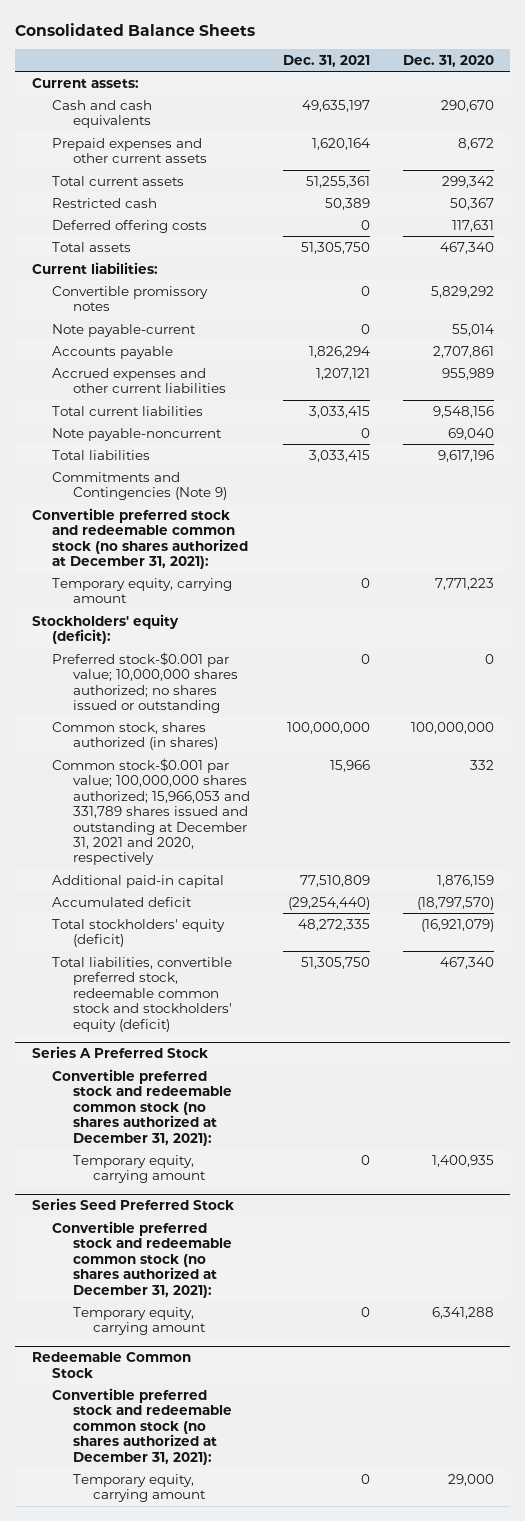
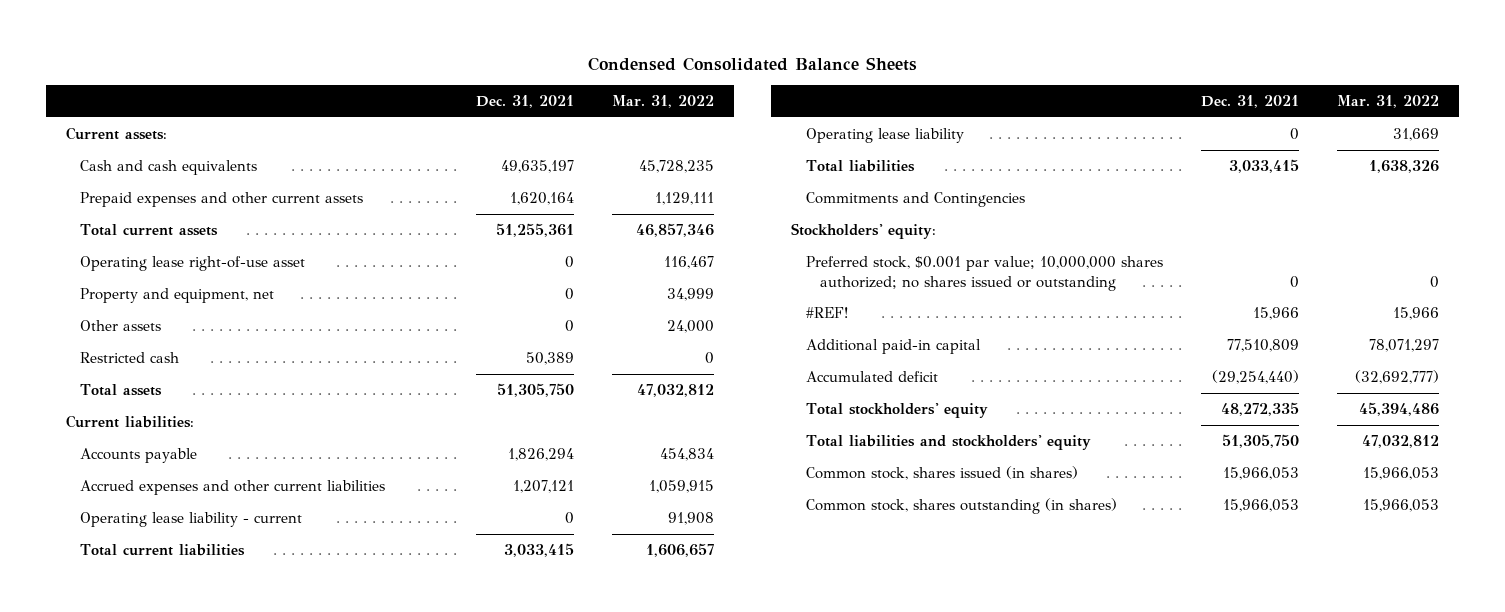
[15,22,256,36] Consolidated Balance Sheets -> [587,56,917,71] Condensed Consolidated Balance Sheets
[402,54,494,67] Dec. 31, 2020 -> none
none -> [612,95,715,109] Mar. 31, 2022
none -> [80,256,306,272] Operating lease right-of-use asset
none -> [80,288,275,304] Property and equipment, net
none -> [80,320,162,332] Other assets
[52,219,208,233] Deferred offering costs -> none
[52,285,209,312] Convertible promissory notes -> none
[52,323,197,337] Note payable-current -> none
none -> [80,512,303,528] Operating lease liability - current
[52,427,223,441] Note payable-noncurrent -> none
none -> [805,128,964,144] Operating lease liability
[31,507,249,570] Convertible preferred stock and redeemable common stock (no shares authorized at December 31, 2021): -> none
[52,577,233,604] Temporary equity, carrying amount -> none
[52,721,218,751] Common stock, shares authorized (in shares) -> none
[52,471,227,501] Commitments and Contingencies (Note 9) -> [805,192,1025,208] Commitments and Contingencies
[31,613,179,645] Stockholders' equity (deficit): -> [790,223,936,240] Stockholders' equity:
[52,651,238,714] Preferred stock-$0.001 par value; 10,000,000 shares authorized; no shares issued or outstanding -> [805,256,1163,291] Preferred stock, $0.001 par value; 10,000,000 shares authorized; no shares issued or outstanding
[52,757,250,866] Common stock-$0.001 par value; 100,000,000 shares authorized; 15,966,053 and 331,789 shares issued and outstanding at December 31, 2021 and 2020, respectively -> [805,307,848,319] #REF!
[31,1046,208,1059] Series A Preferred Stock -> none
[52,1068,232,1146] Convertible preferred stock and redeemable common stock (no shares authorized at December 31, 2021): -> none
[72,1154,207,1184] Temporary equity, carrying amount -> none
[31,1198,234,1211] Series Seed Preferred Stock -> none
[52,1220,232,1298] Convertible preferred stock and redeemable common stock (no shares authorized at December 31, 2021): -> none
[72,1306,207,1336] Temporary equity, carrying amount -> none
[31,1352,191,1378] Redeemable Common Stock -> none
[52,1387,232,1465] Convertible preferred stock and redeemable common stock (no shares authorized at December 31, 2021): -> none
[72,1473,207,1503] Temporary equity, carrying amount -> none
[52,918,226,948] Total stockholders' equity (deficit) -> [805,403,988,419] Total stockholders' equity
[52,956,233,1032] Total liabilities, convertible preferred stock, redeemable common stock and stockholders' equity (deficit) -> [805,435,1091,451] Total liabilities and stockholders' equity
none -> [805,466,1078,481] Common stock, shares issued (in shares)
none -> [805,498,1117,515] Common stock, shares outstanding (in shares)

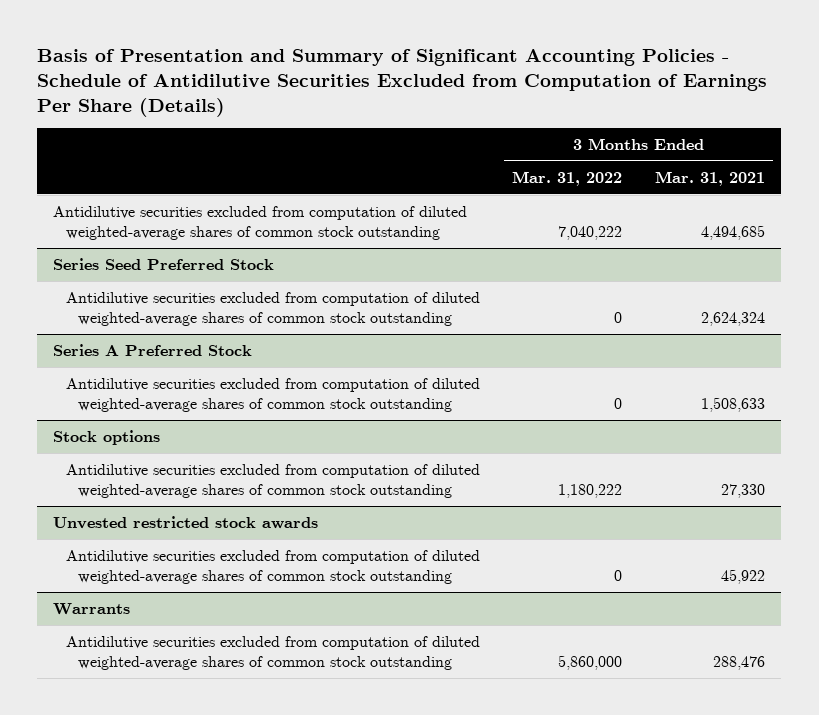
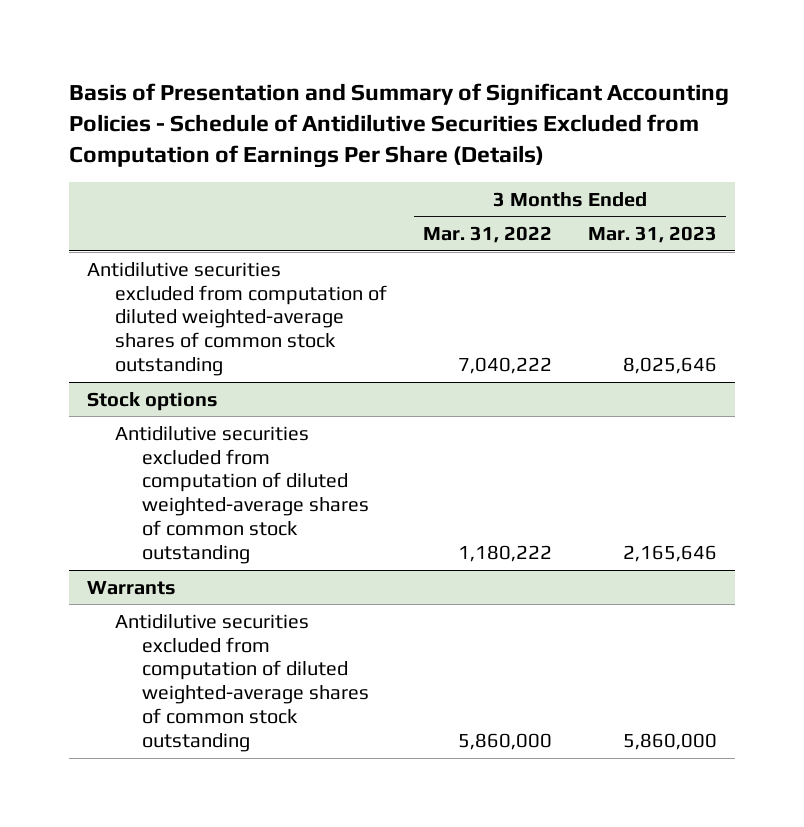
[655,170,766,186] Mar. 31, 2021 -> none
none -> [588,226,718,244] Mar. 31, 2023
[53,258,275,271] Series Seed Preferred Stock -> none
[65,292,480,327] Antidilutive securities excluded from computation of diluted weighted-average shares of common stock outstanding -> none
[53,344,253,357] Series A Preferred Stock -> none
[65,378,480,413] Antidilutive securities excluded from computation of diluted weighted-average shares of common stock outstanding -> none
[53,516,319,530] Unvested restricted stock awards -> none
[65,550,480,585] Antidilutive securities excluded from computation of diluted weighted-average shares of common stock outstanding -> none

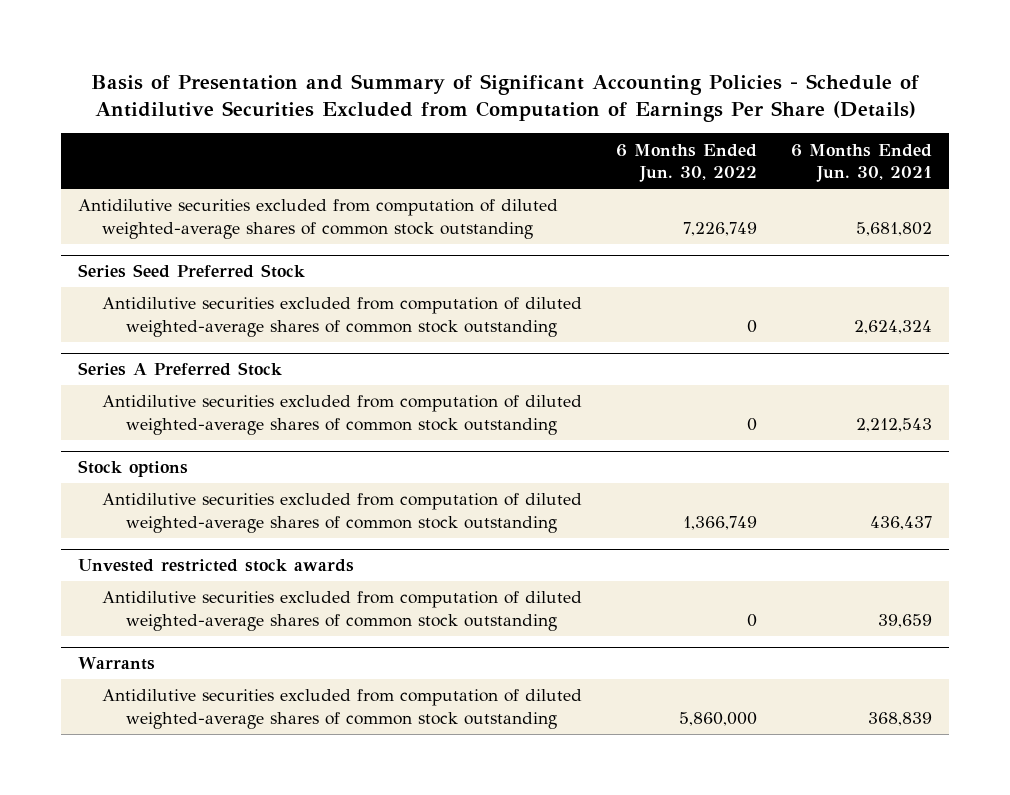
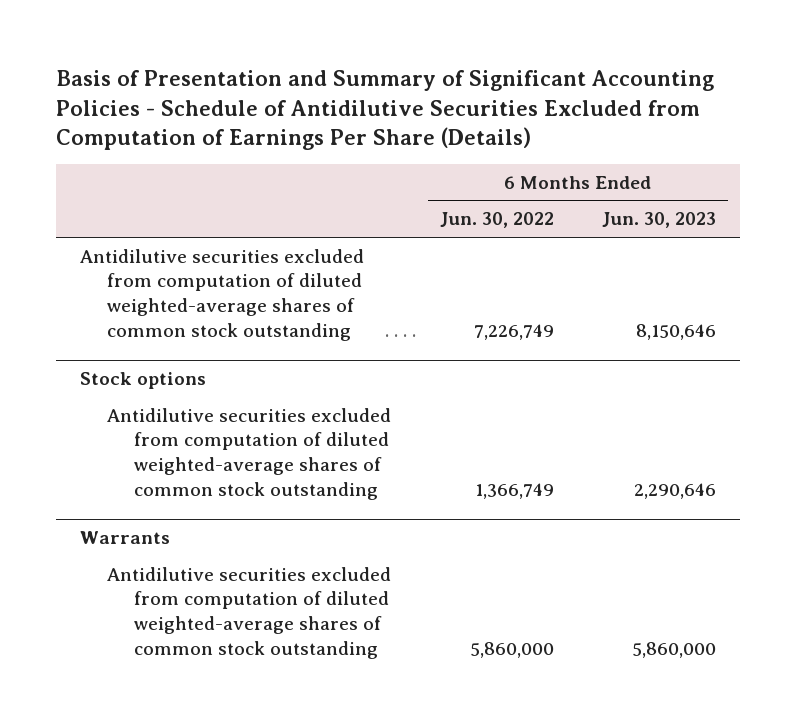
[790,143,932,183] 6 Months Ended Jun. 30, 2021 -> none
none -> [602,212,717,229] Jun. 30, 2023
[78,264,306,279] Series Seed Preferred Stock -> none
[101,297,582,337] Antidilutive securities excluded from computation of diluted weighted-average shares of common stock outstanding -> none
[78,362,283,377] Series A Preferred Stock -> none
[101,395,582,435] Antidilutive securities excluded from computation of diluted weighted-average shares of common stock outstanding -> none
[78,559,355,573] Unvested restricted stock awards -> none
[101,591,582,631] Antidilutive securities excluded from computation of diluted weighted-average shares of common stock outstanding -> none

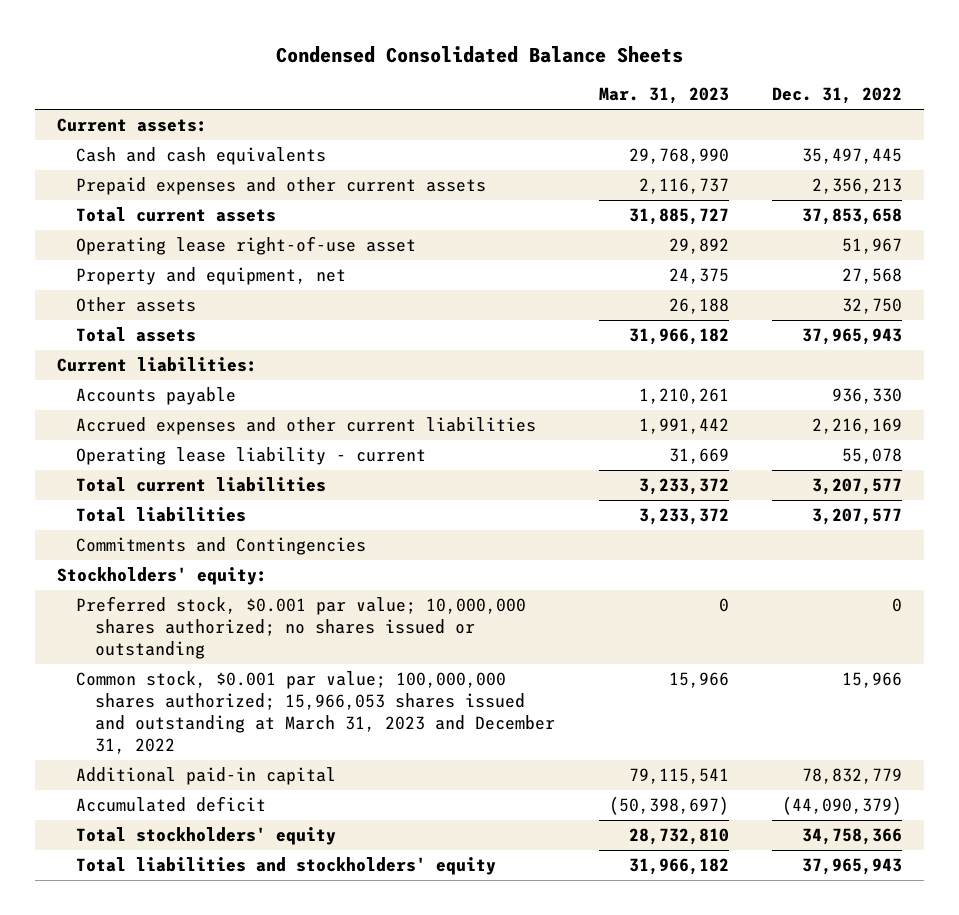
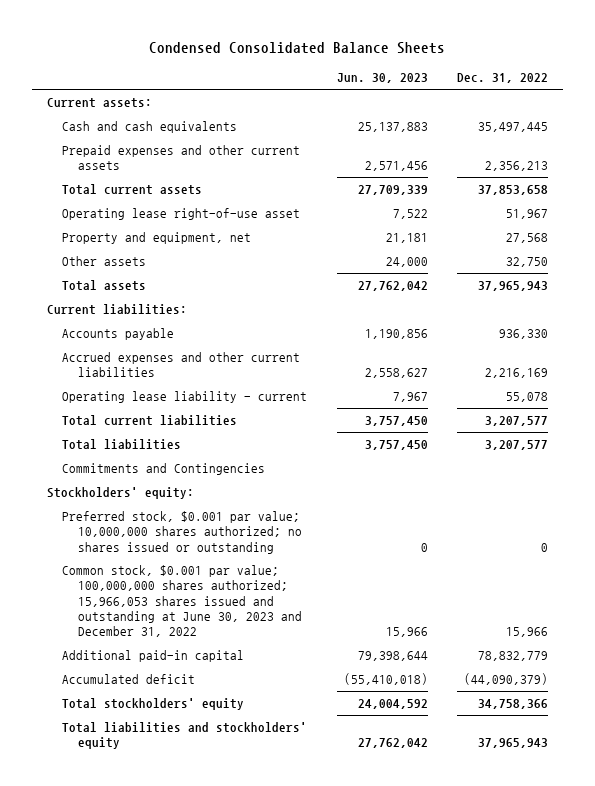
[598,87,729,105] Mar. 31, 2023 -> none
none -> [336,73,428,84] Jun. 30, 2023
[76,671,556,755] Common stock, $0.001 par value; 100,000,000 shares authorized; 15,966,053 shares issued and outstanding at March 31, 2023 and December 31, 2022 -> [62,564,303,638] Common stock, $0.001 par value; 100,000,000 shares authorized; 15,966,053 shares issued and outstanding at June 30, 2023 and December 31, 2022

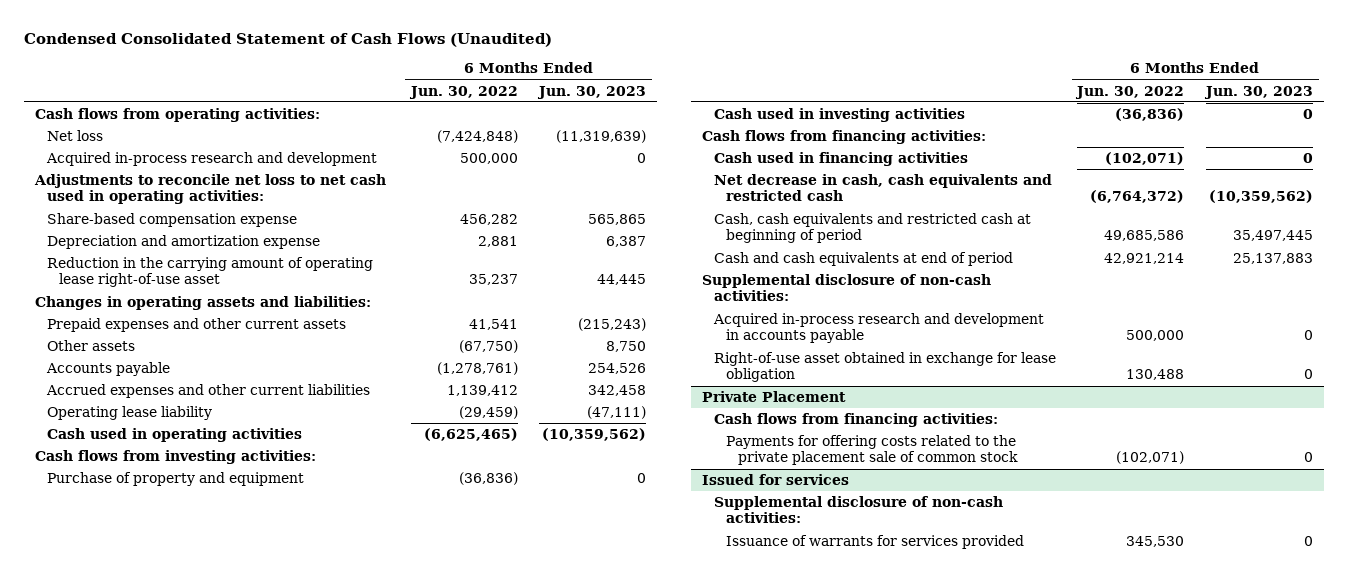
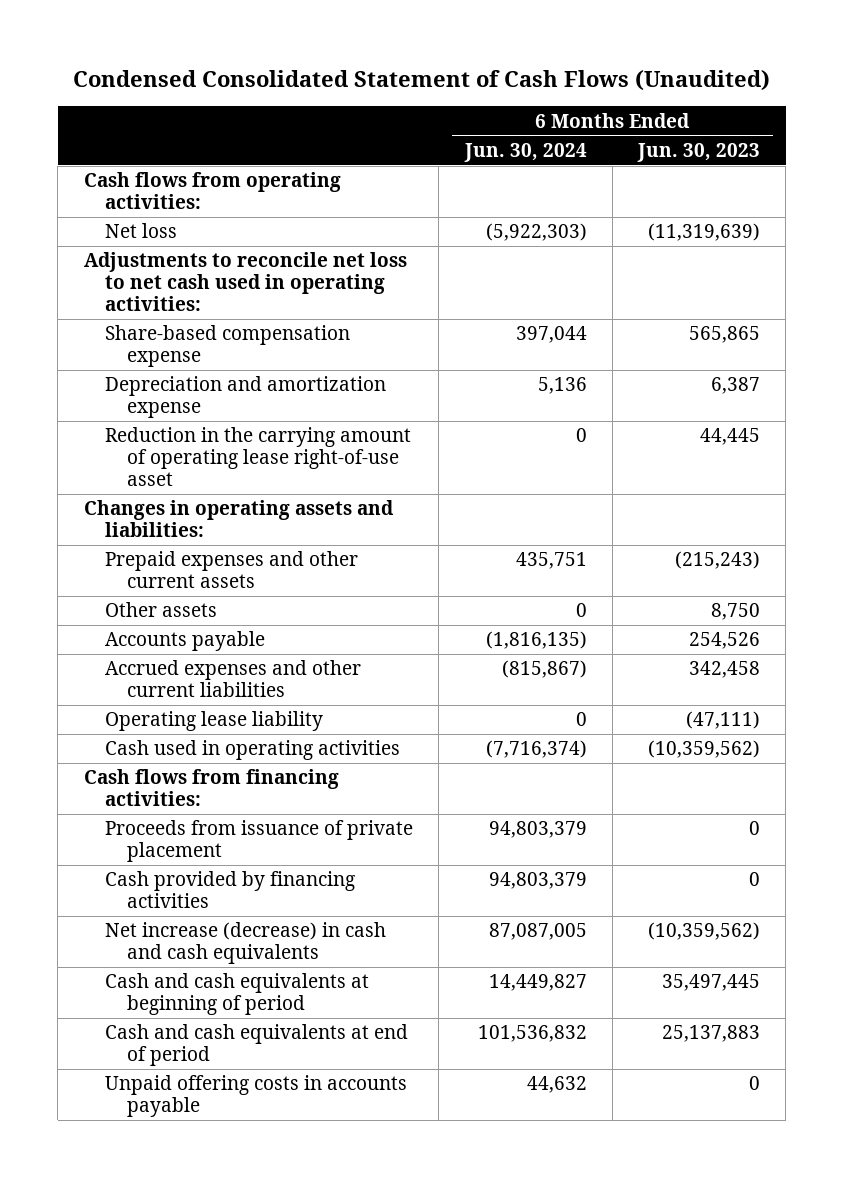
[408,85,518,99] Jun. 30, 2022 -> none
none -> [463,142,587,162] Jun. 30, 2024
[45,151,377,166] Acquired in-process research and development -> none
[34,449,316,464] Cash flows from investing activities: -> none
[46,471,304,486] Purchase of property and equipment -> none
[713,107,965,122] Cash used in investing activities -> none
none -> [105,820,414,863] Proceeds from issuance of private placement
[713,151,968,166] Cash used in financing activities -> [105,871,356,909] Cash provided by financing activities
[713,173,1052,202] Net decrease in cash, cash equivalents and restricted cash -> [105,922,387,965] Net increase (decrease) in cash and cash equivalents
[713,212,1031,244] Cash, cash equivalents and restricted cash at beginning of period -> [105,973,370,1016] Cash and cash equivalents at beginning of period
[701,273,991,302] Supplemental disclosure of non-cash activities: -> none
[712,312,1044,344] Acquired in-process research and development in accounts payable -> none
[713,351,1056,383] Right-of-use asset obtained in exchange for lease obligation -> none
[701,390,846,402] Private Placement -> none
[713,412,998,427] Cash flows from financing activities: -> none
[725,434,1018,466] Payments for offering costs related to the private placement sale of common stock -> none
[701,473,849,485] Issued for services -> none
[713,495,1003,524] Supplemental disclosure of non-cash activities: -> none
[725,534,1024,549] Issuance of warrants for services provided -> none
none -> [105,1075,408,1118] Unpaid offering costs in accounts payable

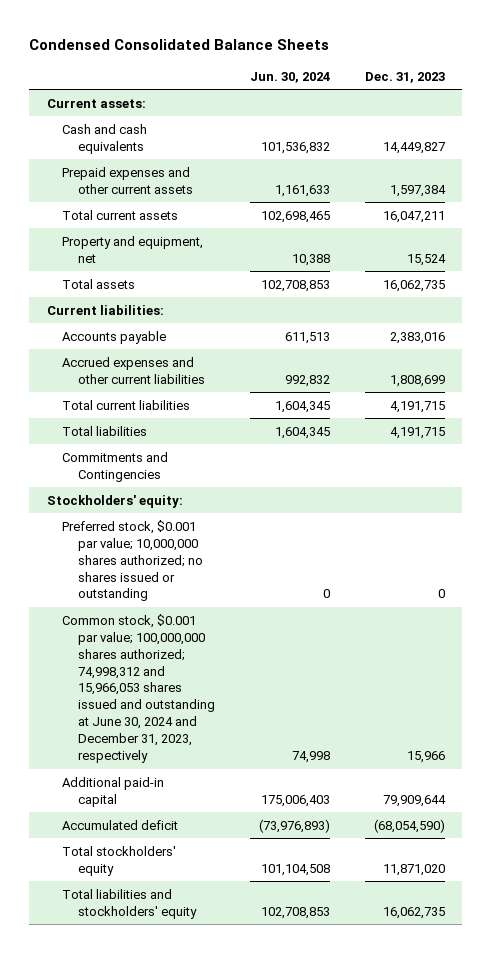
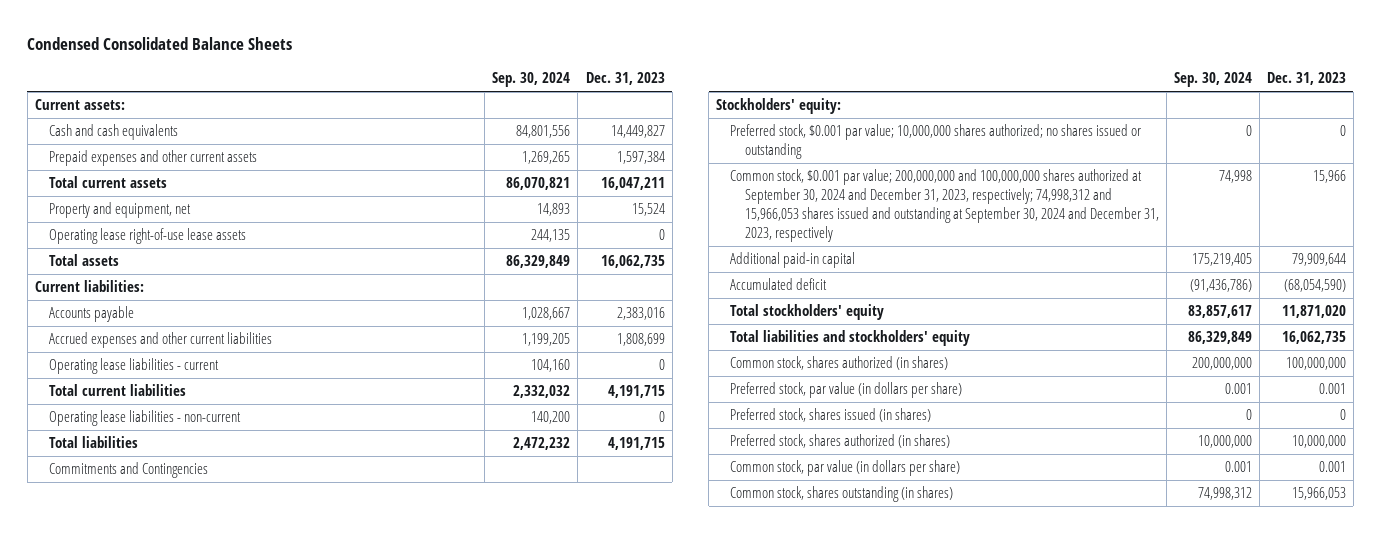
[249,71,330,83] Jun. 30, 2024 -> none
none -> [492,72,571,88] Sep. 30, 2024
none -> [49,228,247,245] Operating lease right-of-use lease assets
none -> [49,358,220,375] Operating lease liabilities - current
none -> [49,410,242,427] Operating lease liabilities - non-current
[62,613,215,764] Common stock, $0.001 par value; 100,000,000 shares authorized; 74,998,312 and 15,966,053 shares issued and outstanding at June 30, 2024 and December 31, 2023, respectively -> [730,169,1159,243] Common stock, $0.001 par value; 200,000,000 and 100,000,000 shares authorized at September 30, 2024 and December 31, 2023, respectively; 74,998,312 and 15,966,053 shares issued and outstanding at September 30, 2024 and December 31, 2023, respectively
none -> [730,356,949,371] Common stock, shares authorized (in shares)
none -> [730,382,963,399] Preferred stock, par value (in dollars per share)
none -> [730,408,932,423] Preferred stock, shares issued (in shares)
none -> [730,434,951,449] Preferred stock, shares authorized (in shares)
none -> [730,460,961,477] Common stock, par value (in dollars per share)
none -> [730,486,954,503] Common stock, shares outstanding (in shares)

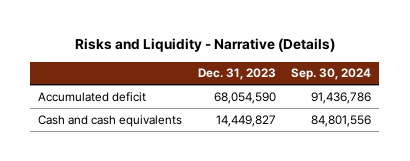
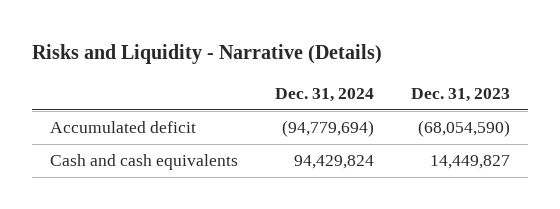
[291,68,372,81] Sep. 30, 2024 -> none
none -> [274,87,374,102] Dec. 31, 2024
[213,91,276,104] 68,054,590 -> [417,120,510,138] (68,054,590)

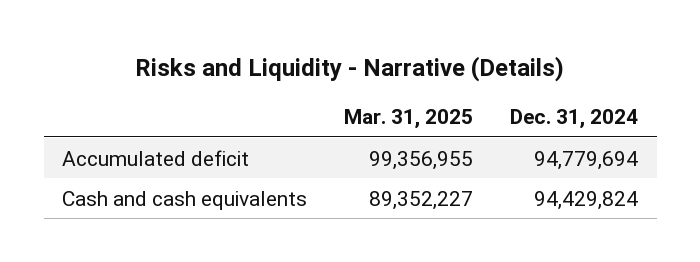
[410,87,510,102] Dec. 31, 2023 -> none
none -> [344,109,474,130] Mar. 31, 2025
[281,120,374,138] (94,779,694) -> [534,150,639,170] 94,779,694

